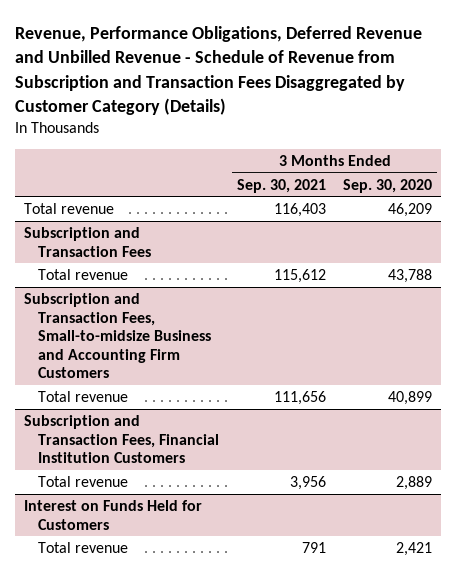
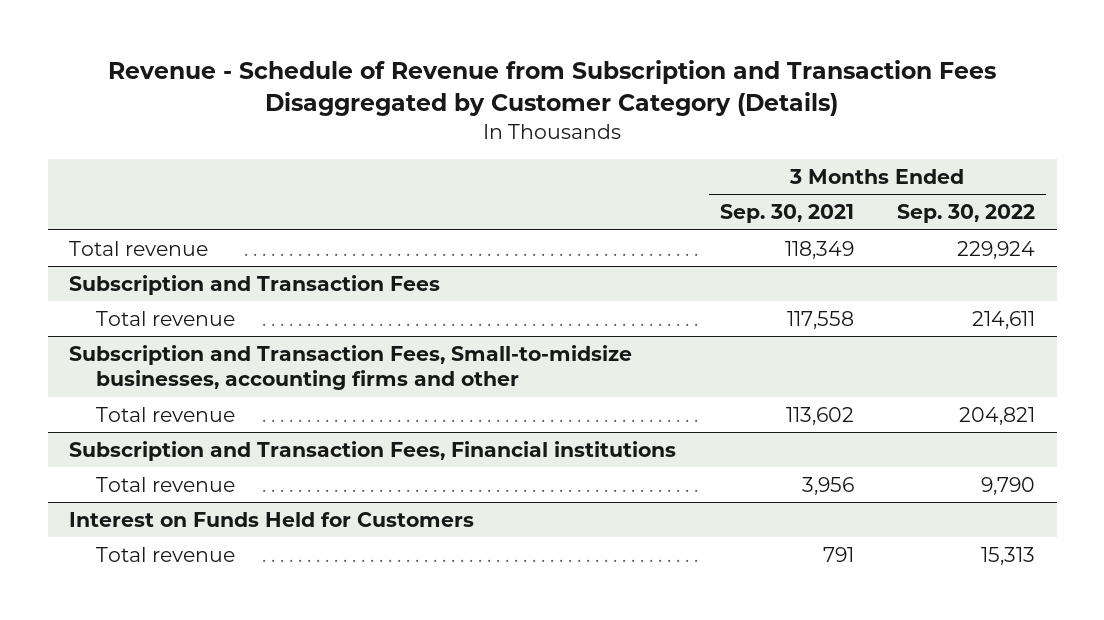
[14,26,422,116] Revenue, Performance Obligations, Deferred Revenue and Unbilled Revenue - Schedule of Revenue from Subscription and Transaction Fees Disaggregated by Customer Category (Details) -> [108,60,997,117] Revenue - Schedule of Revenue from Subscription and Transaction Fees Disaggregated by Customer Category (Details)
[343,178,433,193] Sep. 30, 2020 -> none
none -> [897,204,1036,224] Sep. 30, 2022
[273,202,326,217] 116,403 -> [784,240,854,259] 118,349
[273,268,326,283] 115,612 -> [786,310,854,329] 117,558
[23,292,212,379] Subscription and Transaction Fees, Small-to-midsize Business and Accounting Firm Customers -> [69,344,633,391] Subscription and Transaction Fees, Small-to-midsize businesses, accounting firms and other
[273,390,326,405] 111,656 -> [785,406,854,425] 113,602
[23,414,220,464] Subscription and Transaction Fees, Financial Institution Customers -> [69,440,677,461] Subscription and Transaction Fees, Financial institutions

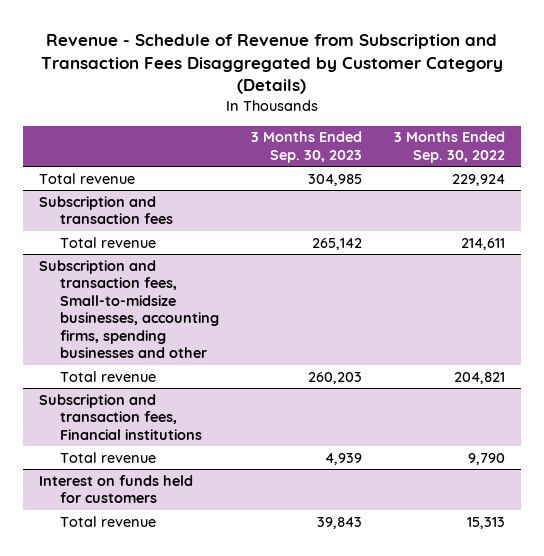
[719,204,854,224] Sep. 30, 2021 -> none
none -> [251,131,363,163] 3 Months Ended Sep. 30, 2023
[69,274,441,295] Subscription and Transaction Fees -> [39,195,174,225] Subscription and transaction fees
[69,344,633,391] Subscription and Transaction Fees, Small-to-midsize businesses, accounting firms and other -> [39,259,220,359] Subscription and transaction fees, Small-to-midsize businesses, accounting firms, spending businesses and other
[69,440,677,461] Subscription and Transaction Fees, Financial institutions -> [39,393,203,440] Subscription and transaction fees, Financial institutions
[69,511,475,527] Interest on Funds Held for Customers -> [39,474,194,504] Interest on funds held for customers

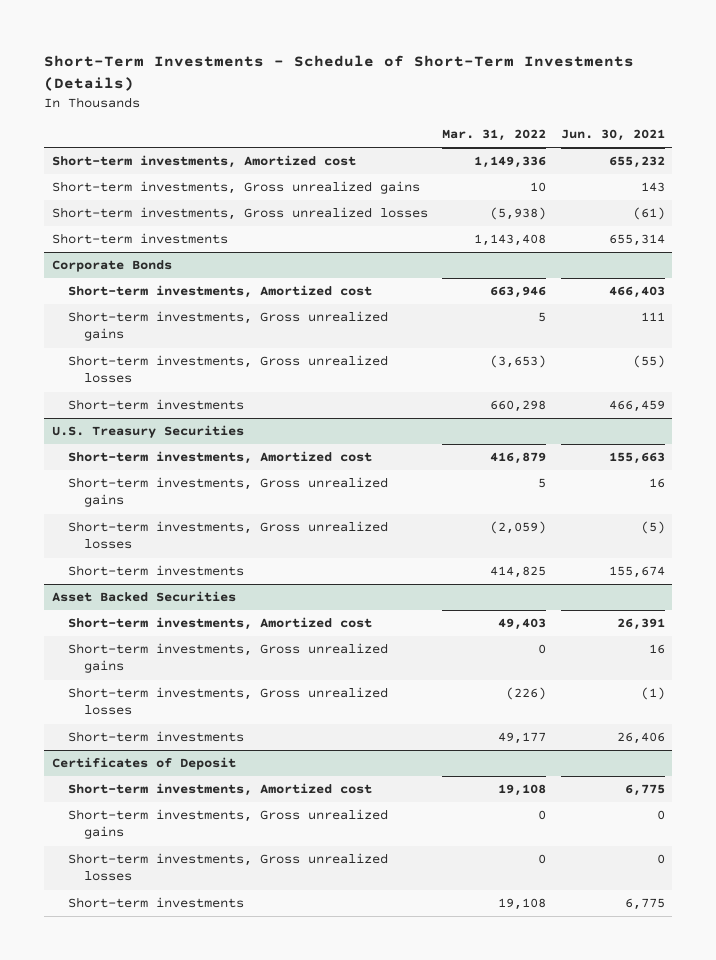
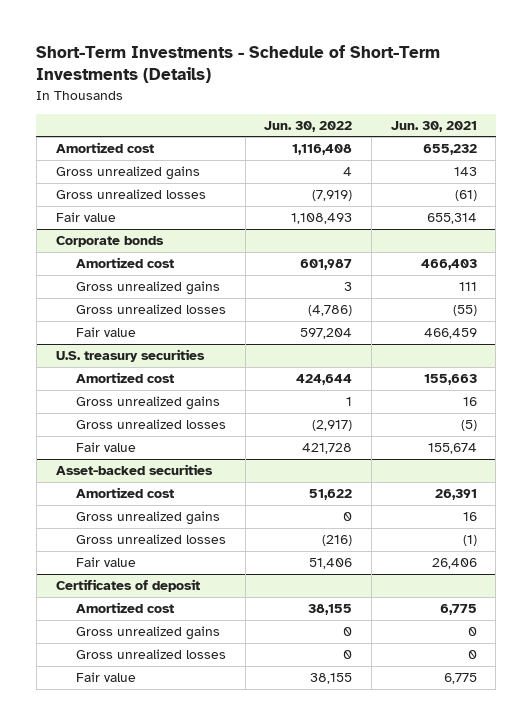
[442,129,547,142] Mar. 31, 2022 -> none
none -> [264,120,353,132] Jun. 30, 2022
[51,155,356,169] Short-term investments, Amortized cost -> [55,142,154,154] Amortized cost
[51,181,420,195] Short-term investments, Gross unrealized gains -> [55,166,200,181] Gross unrealized gains
[51,207,428,221] Short-term investments, Gross unrealized losses -> [55,189,206,200] Gross unrealized losses
[51,233,228,245] Short-term investments -> [55,212,116,223] Fair value
[51,260,172,273] Corporate Bonds -> [55,236,164,248] Corporate bonds
[67,285,372,299] Short-term investments, Amortized cost -> [76,257,175,269] Amortized cost
[67,311,388,342] Short-term investments, Gross unrealized gains -> [76,281,221,296] Gross unrealized gains
[67,355,388,384] Short-term investments, Gross unrealized losses -> [76,304,227,315] Gross unrealized losses
[67,399,244,411] Short-term investments -> [76,327,137,338] Fair value
[51,425,244,439] U.S. Treasury Securities -> [55,349,205,363] U.S. treasury securities
[67,451,372,465] Short-term investments, Amortized cost -> [76,372,175,384] Amortized cost
[67,477,388,508] Short-term investments, Gross unrealized gains -> [76,396,221,411] Gross unrealized gains
[67,521,388,550] Short-term investments, Gross unrealized losses -> [76,419,227,430] Gross unrealized losses
[67,565,244,577] Short-term investments -> [76,442,137,453] Fair value
[51,591,236,603] Asset Backed Securities -> [55,464,213,476] Asset-backed securities
[67,617,372,631] Short-term investments, Amortized cost -> [76,487,175,499] Amortized cost
[67,643,388,674] Short-term investments, Gross unrealized gains -> [76,511,221,526] Gross unrealized gains
[67,687,388,716] Short-term investments, Gross unrealized losses -> [76,534,227,545] Gross unrealized losses
[67,731,244,743] Short-term investments -> [76,557,137,568] Fair value
[51,757,236,771] Certificates of Deposit -> [55,579,200,593] Certificates of deposit
[67,783,372,797] Short-term investments, Amortized cost -> [76,602,175,614] Amortized cost
[67,809,388,840] Short-term investments, Gross unrealized gains -> [76,626,221,641] Gross unrealized gains
[67,853,388,882] Short-term investments, Gross unrealized losses -> [76,649,227,660] Gross unrealized losses
[67,897,244,909] Short-term investments -> [76,672,137,683] Fair value

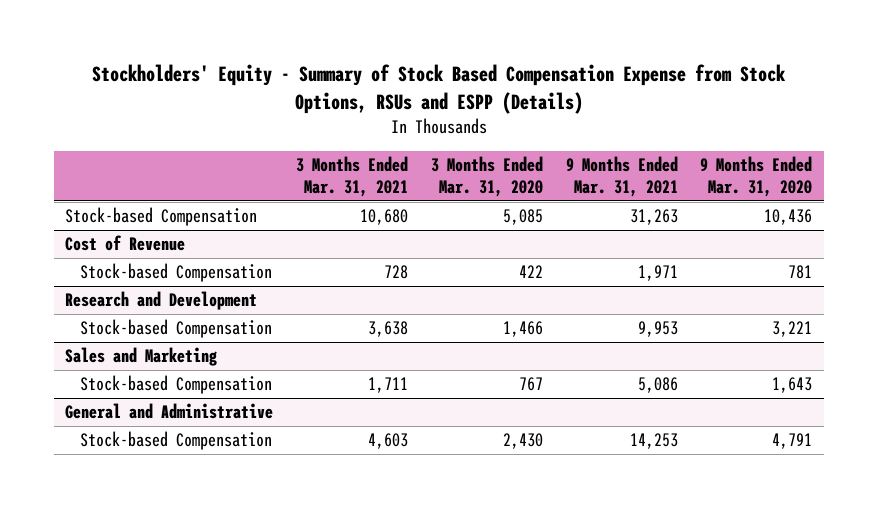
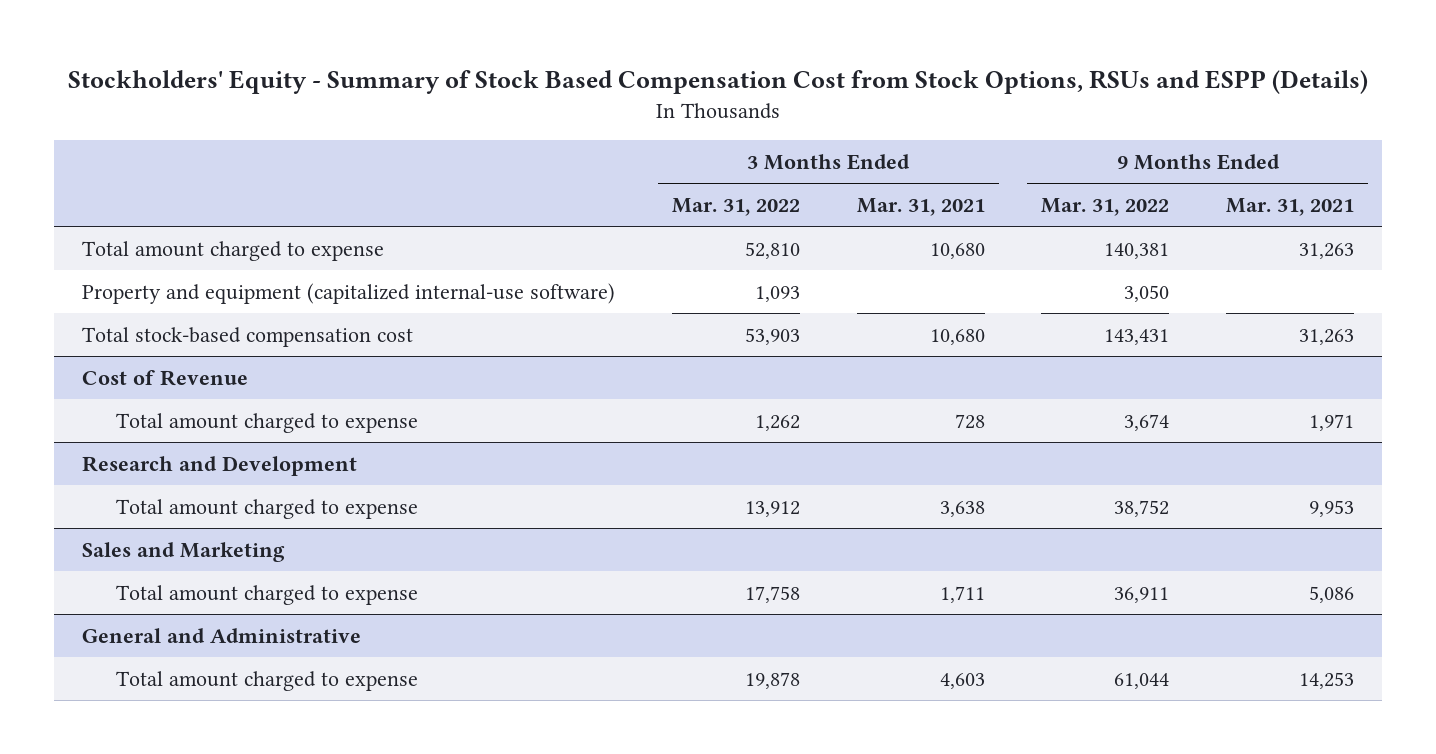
[91,64,786,114] Stockholders' Equity - Summary of Stock Based Compensation Expense from Stock Options, RSUs and ESPP (Details) -> [68,70,1369,95] Stockholders' Equity - Summary of Stock Based Compensation Cost from Stock Options, RSUs and ESPP (Details)
[430,155,543,198] 3 Months Ended Mar. 31, 2020 -> none
[700,155,813,198] 9 Months Ended Mar. 31, 2020 -> none
none -> [672,197,801,216] Mar. 31, 2022
none -> [1041,197,1170,216] Mar. 31, 2022
[65,207,258,227] Stock-based Compensation -> [82,240,385,261] Total amount charged to expense
none -> [82,282,616,304] Property and equipment (capitalized internal-use software)
none -> [82,326,414,347] Total stock-based compensation cost
[79,263,272,283] Stock-based Compensation -> [116,412,419,433] Total amount charged to expense
[79,319,272,339] Stock-based Compensation -> [116,498,419,519] Total amount charged to expense
[79,375,272,395] Stock-based Compensation -> [116,584,419,605] Total amount charged to expense
[79,431,272,451] Stock-based Compensation -> [116,670,419,691] Total amount charged to expense

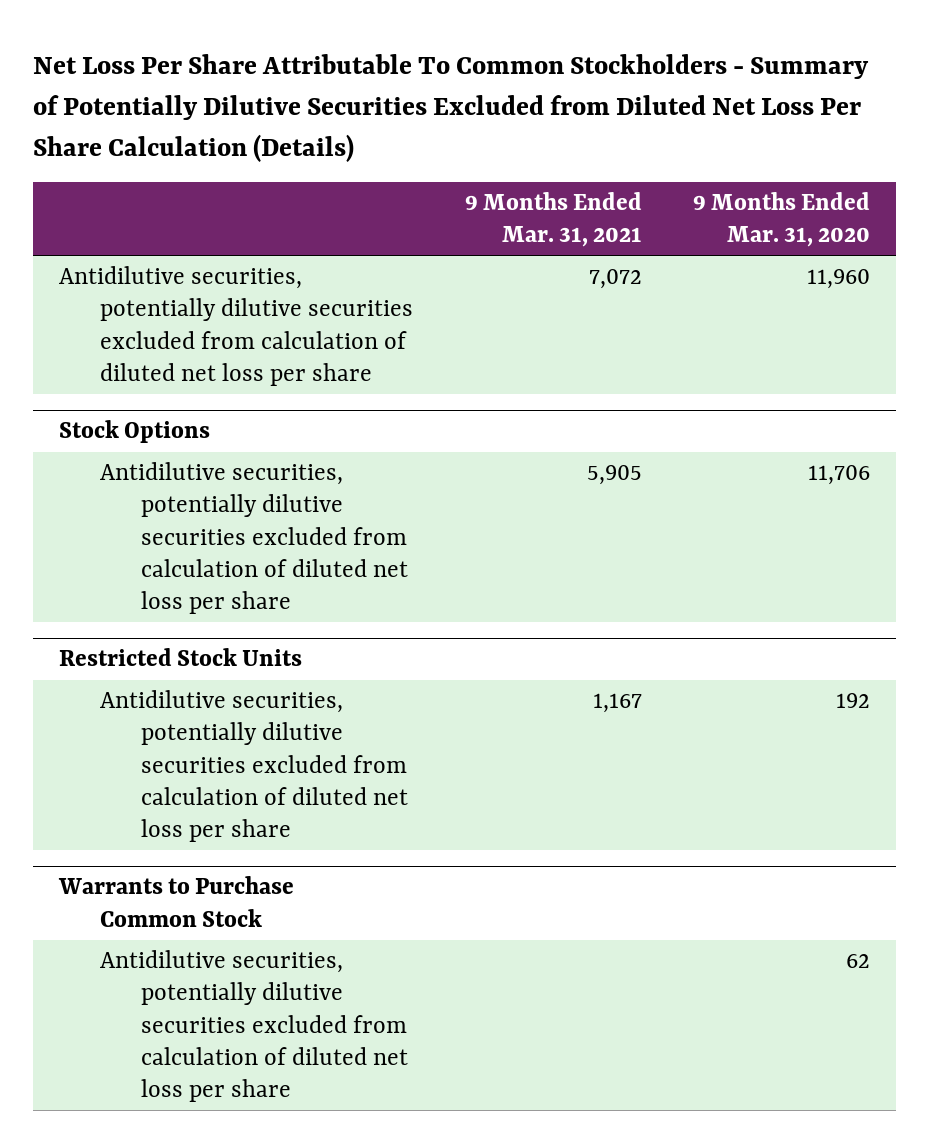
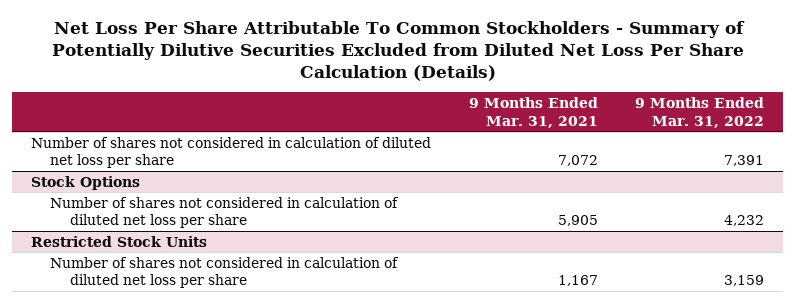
[693,192,871,248] 9 Months Ended Mar. 31, 2020 -> none
none -> [635,97,765,128] 9 Months Ended Mar. 31, 2022
[58,266,414,386] Antidilutive securities, potentially dilutive securities excluded from calculation of diluted net loss per share -> [30,136,431,169] Number of shares not considered in calculation of diluted net loss per share
[100,462,409,615] Antidilutive securities, potentially dilutive securities excluded from calculation of diluted net loss per share -> [50,196,400,229] Number of shares not considered in calculation of diluted net loss per share
[57,876,294,927] Warrants to Purchase Common Stock -> none
[100,950,409,1103] Antidilutive securities, potentially dilutive securities excluded from calculation of diluted net loss per share -> none
[100,690,409,843] Antidilutive securities, potentially dilutive securities excluded from calculation of diluted net loss per share -> [50,256,400,289] Number of shares not considered in calculation of diluted net loss per share

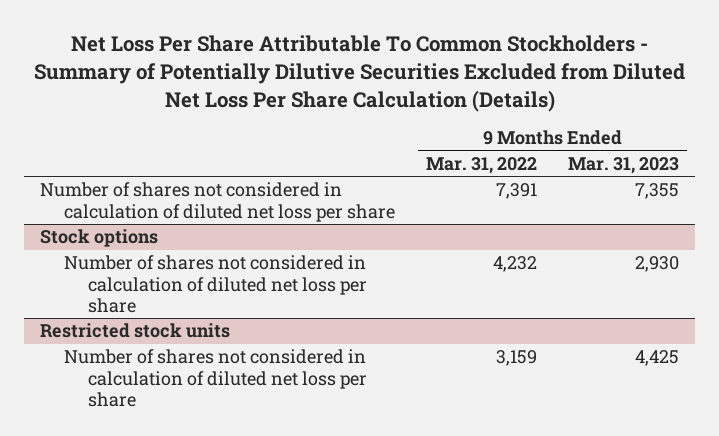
[468,97,598,128] 9 Months Ended Mar. 31, 2021 -> none
none -> [568,156,680,174] Mar. 31, 2023
[30,175,140,190] Stock Options -> [39,229,158,248] Stock options
[30,235,207,247] Restricted Stock Units -> [39,323,230,339] Restricted stock units

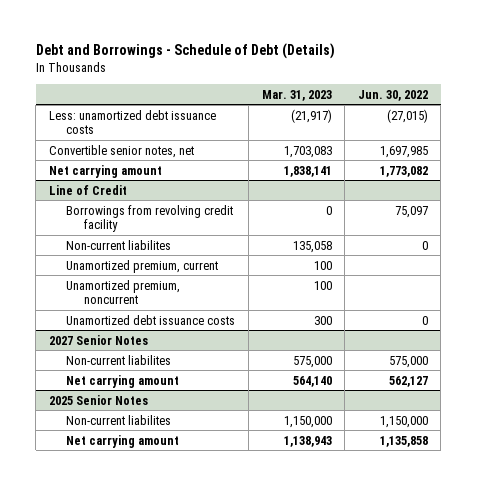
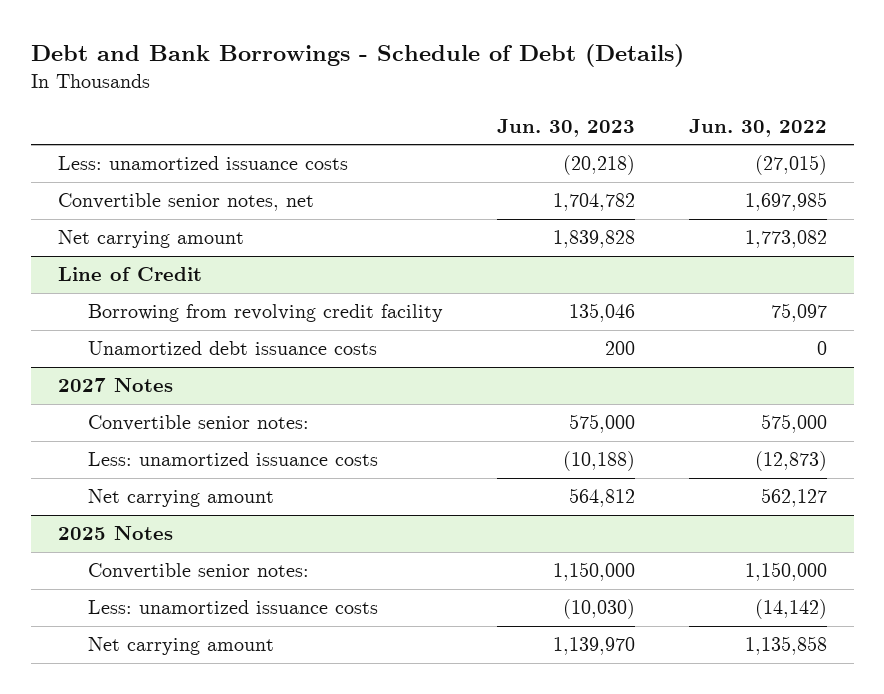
[35,43,335,60] Debt and Borrowings - Schedule of Debt (Details) -> [30,44,684,68] Debt and Bank Borrowings - Schedule of Debt (Details)
[261,89,332,101] Mar. 31, 2023 -> none
none -> [497,118,636,137] Jun. 30, 2023
[48,109,216,135] Less: unamortized debt issuance costs -> [57,156,348,171] Less: unamortized issuance costs
[66,239,172,250] Non-current liabilites -> none
[66,259,219,273] Unamortized premium, current -> none
[66,279,181,305] Unamortized premium, noncurrent -> none
[66,204,234,233] Borrowings from revolving credit facility -> [88,304,444,323] Borrowing from revolving credit facility
[48,334,148,345] 2027 Senior Notes -> [57,378,173,393] 2027 Notes
[66,354,172,365] Non-current liabilites -> [88,415,310,432] Convertible senior notes:
none -> [88,452,379,467] Less: unamortized issuance costs
[48,394,148,405] 2025 Senior Notes -> [57,526,173,541] 2025 Notes
[66,414,172,425] Non-current liabilites -> [88,563,310,580] Convertible senior notes:
none -> [88,600,379,615] Less: unamortized issuance costs

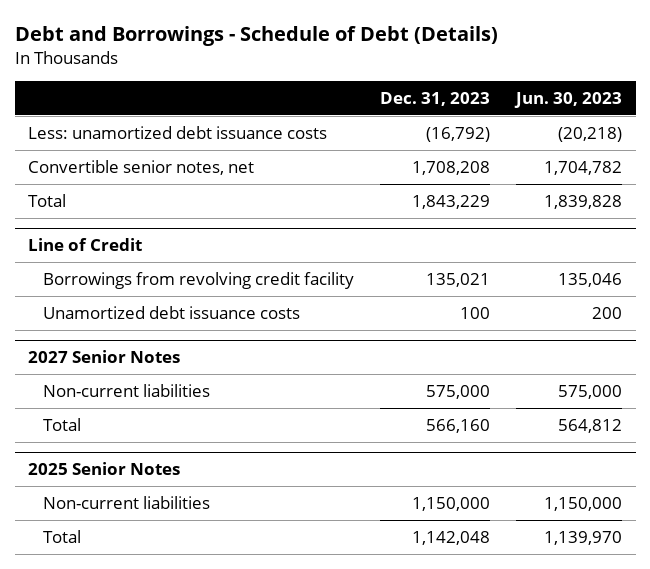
[30,44,684,68] Debt and Bank Borrowings - Schedule of Debt (Details) -> [14,26,498,47] Debt and Borrowings - Schedule of Debt (Details)
[688,118,827,137] Jun. 30, 2022 -> none
none -> [380,91,491,106] Dec. 31, 2023
[57,156,348,171] Less: unamortized issuance costs -> [27,126,327,140] Less: unamortized debt issuance costs
[57,230,244,249] Net carrying amount -> [27,194,66,208] Total
[88,304,444,323] Borrowing from revolving credit facility -> [42,272,354,290] Borrowings from revolving credit facility
[88,452,379,467] Less: unamortized issuance costs -> none
[88,600,379,615] Less: unamortized issuance costs -> none
[57,378,173,393] 2027 Notes -> [27,350,180,364] 2027 Senior Notes
[88,415,310,432] Convertible senior notes: -> [42,384,210,398] Non-current liabilities
[88,489,275,508] Net carrying amount -> [42,418,81,432] Total
[57,526,173,541] 2025 Notes -> [27,462,180,476] 2025 Senior Notes
[88,563,310,580] Convertible senior notes: -> [42,496,210,510] Non-current liabilities
[88,637,275,656] Net carrying amount -> [42,530,81,544] Total

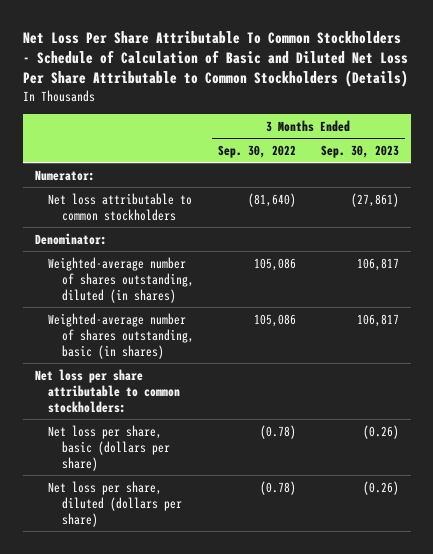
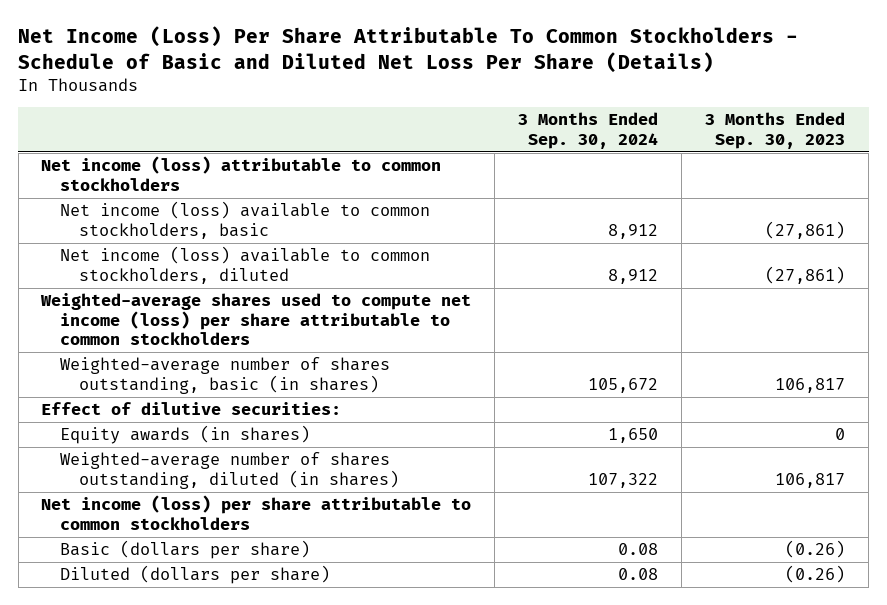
[22,30,408,88] Net Loss Per Share Attributable To Common Stockholders - Schedule of Calculation of Basic and Diluted Net Loss Per Share Attributable to Common Stockholders (Details) -> [18,26,799,73] Net Income (Loss) Per Share Attributable To Common Stockholders - Schedule of Basic and Diluted Net Loss Per Share (Details)
[218,144,297,158] Sep. 30, 2022 -> none
none -> [518,112,659,149] 3 Months Ended Sep. 30, 2024
[34,169,95,181] Numerator: -> none
none -> [41,156,442,191] Net income (loss) attributable to common stockholders
[48,192,193,221] Net loss attributable to common stockholders -> [60,201,431,239] Net income (loss) available to common stockholders, basic
none -> [60,246,431,284] Net income (loss) available to common stockholders, diluted
[34,232,107,245] Denominator: -> [40,293,472,346] Weighted-average shares used to compute net income (loss) per share attributable to common stockholders
none -> [41,402,342,416] Effect of dilutive securities:
none -> [60,425,311,445] Equity awards (in shares)
[48,256,195,303] Weighted-average number of shares outstanding, diluted (in shares) -> [60,452,400,489] Weighted-average number of shares outstanding, diluted (in shares)
[34,368,181,413] Net loss per share attributable to common stockholders: -> [41,495,472,530] Net income (loss) per share attributable to common stockholders
[48,424,171,471] Net loss per share, basic (dollars per share) -> [60,540,311,560] Basic (dollars per share)
[48,480,183,527] Net loss per share, diluted (dollars per share) -> [60,565,331,585] Diluted (dollars per share)

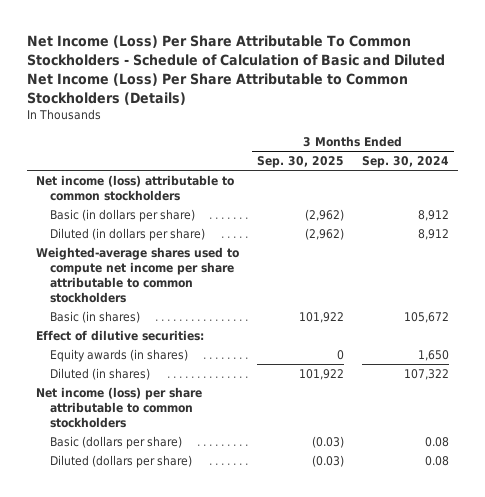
[18,26,799,73] Net Income (Loss) Per Share Attributable To Common Stockholders - Schedule of Basic and Diluted Net Loss Per Share (Details) -> [26,34,445,105] Net Income (Loss) Per Share Attributable To Common Stockholders - Schedule of Calculation of Basic and Diluted Net Income (Loss) Per Share Attributable to Common Stockholders (Details)
[705,112,846,149] 3 Months Ended Sep. 30, 2023 -> none
none -> [256,156,344,169] Sep. 30, 2025
[60,201,431,239] Net income (loss) available to common stockholders, basic -> [50,209,196,223] Basic (in dollars per share)
[60,246,431,284] Net income (loss) available to common stockholders, diluted -> [50,228,206,242] Diluted (in dollars per share)
[40,293,472,346] Weighted-average shares used to compute net income (loss) per share attributable to common stockholders -> [35,247,239,303] Weighted-average shares used to compute net income per share attributable to common stockholders
[60,357,391,394] Weighted-average number of shares outstanding, basic (in shares) -> [50,311,141,324] Basic (in shares)
[60,452,400,489] Weighted-average number of shares outstanding, diluted (in shares) -> [50,368,151,381] Diluted (in shares)

